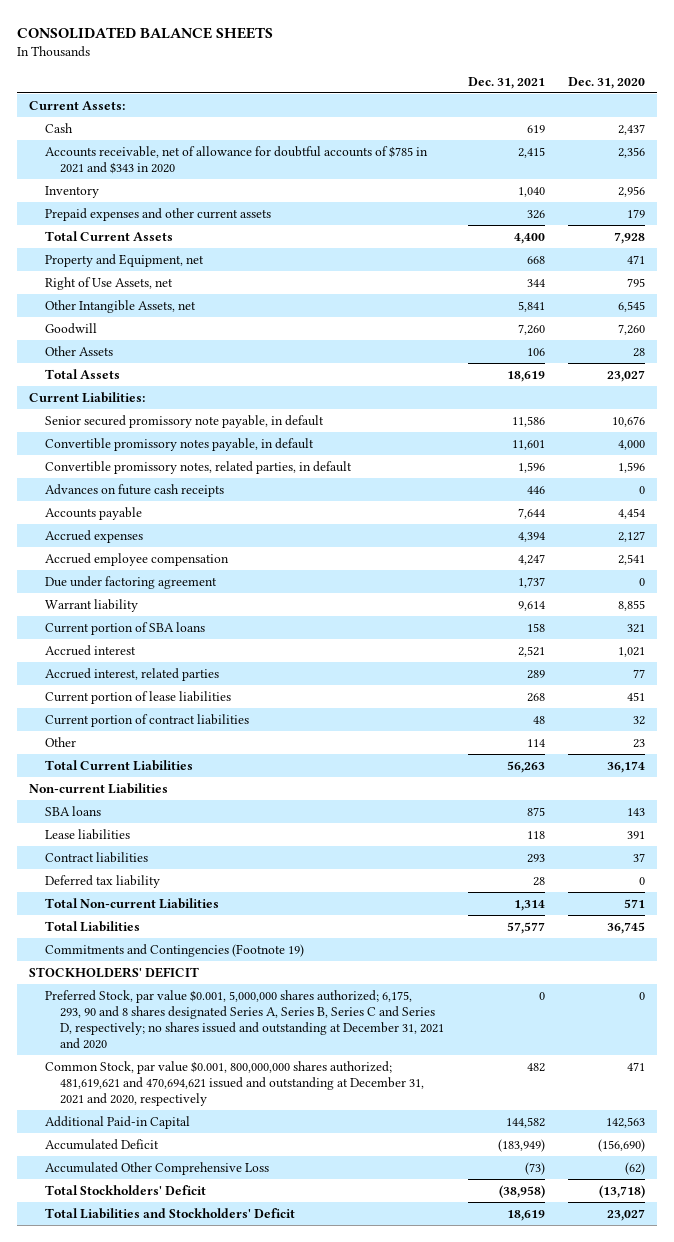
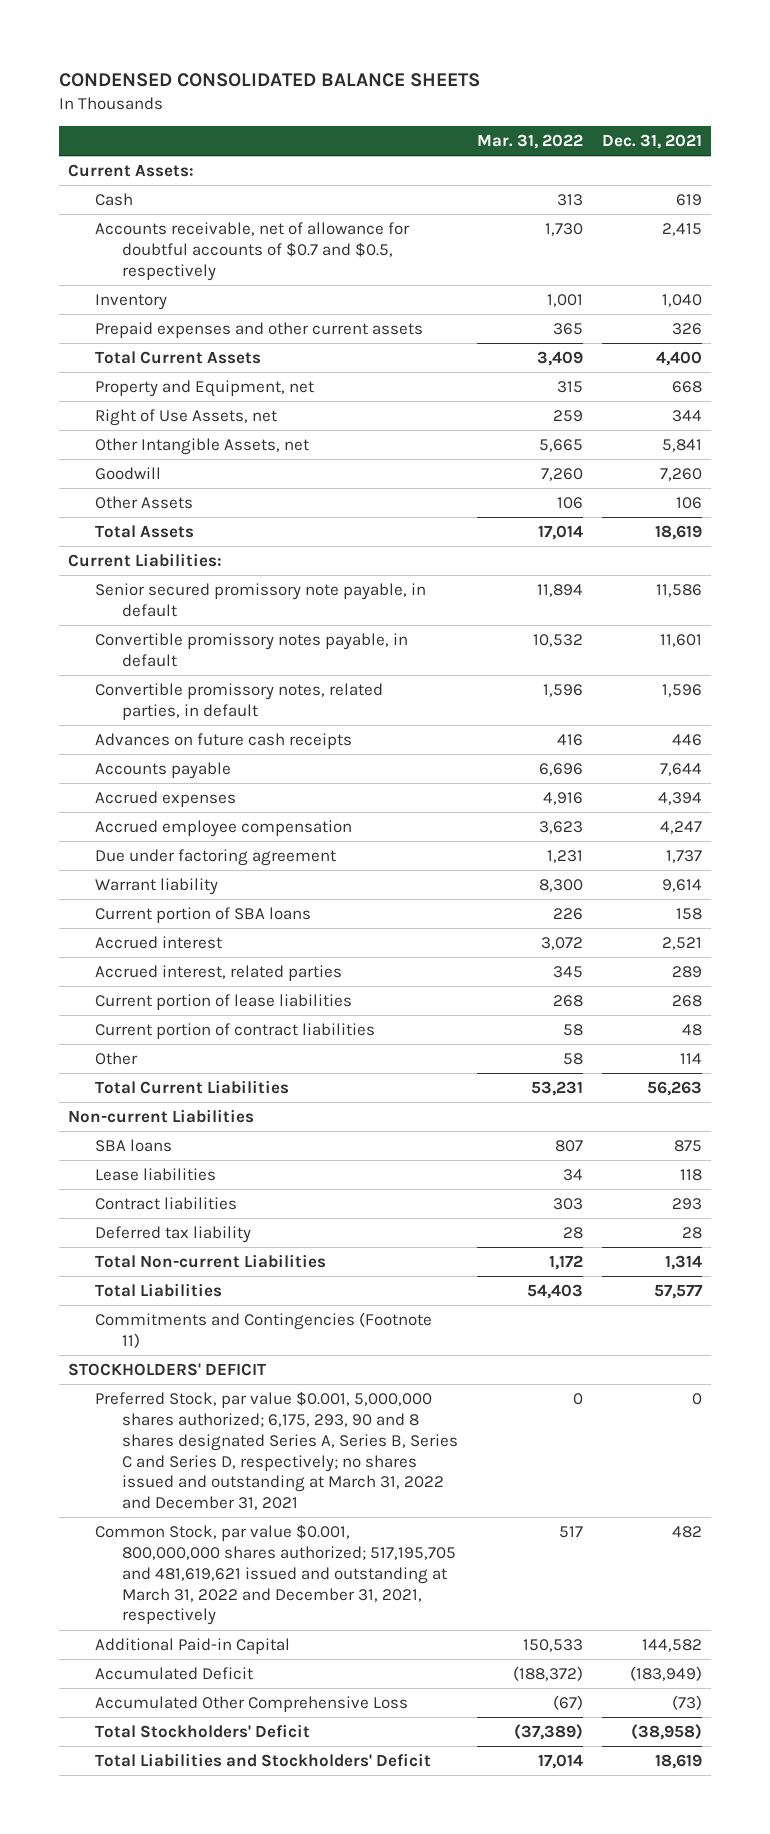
[16,26,273,39] CONSOLIDATED BALANCE SHEETS -> [58,72,480,87] CONDENSED CONSOLIDATED BALANCE SHEETS
[568,76,646,89] Dec. 31, 2020 -> none
none -> [476,133,583,149] Mar. 31, 2022
[44,145,428,174] Accounts receivable, net of allowance for doubtful accounts of $785 in 2021 and $343 in 2020 -> [95,222,411,281] Accounts receivable, net of allowance for doubtful accounts of $0.7 and $0.5, respectively
[44,943,304,957] Commitments and Contingencies (Footnote 19) -> [95,1312,433,1348] Commitments and Contingencies (Footnote 11)
[44,989,445,1049] Preferred Stock, par value $0.001, 5,000,000 shares authorized; 6,175, 293, 90 and 8 shares designated Series A, Series B, Series C and Series D, respectively; no shares issued and outstanding at December 31, 2021 and 2020 -> [95,1391,458,1511] Preferred Stock, par value $0.001, 5,000,000 shares authorized; 6,175, 293, 90 and 8 shares designated Series A, Series B, Series C and Series D, respectively; no shares issued and outstanding at March 31, 2022 and December 31, 2021
[44,1060,425,1106] Common Stock, par value $0.001, 800,000,000 shares authorized; 481,619,621 and 470,694,621 issued and outstanding at December 31, 2021 and 2020, respectively -> [95,1524,456,1626] Common Stock, par value $0.001, 800,000,000 shares authorized; 517,195,705 and 481,619,621 issued and outstanding at March 31, 2022 and December 31, 2021, respectively

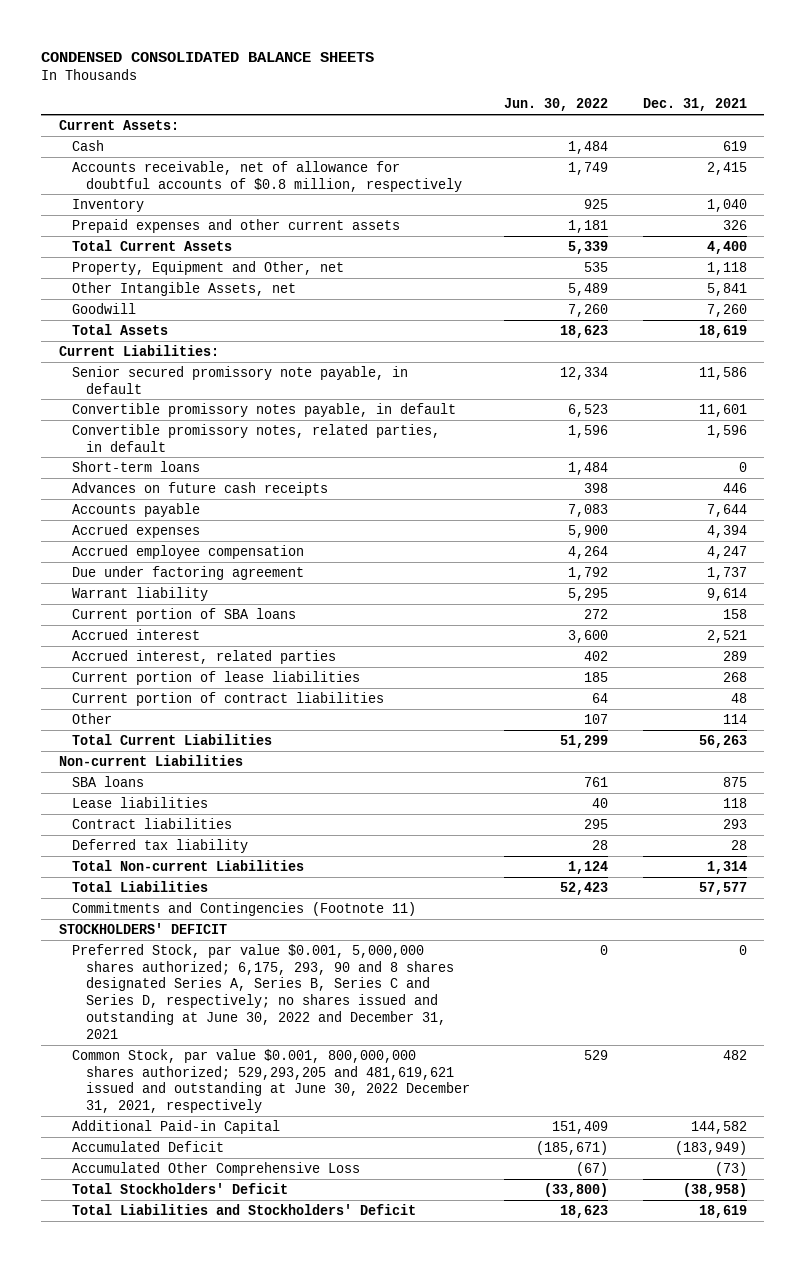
[476,133,583,149] Mar. 31, 2022 -> none
none -> [504,98,609,112] Jun. 30, 2022
[95,222,411,281] Accounts receivable, net of allowance for doubtful accounts of $0.7 and $0.5, respectively -> [72,160,462,192] Accounts receivable, net of allowance for doubtful accounts of $0.8 million, respectively
[95,409,278,427] Right of Use Assets, net -> none
[95,380,315,398] Property and Equipment, net -> [72,260,345,275] Property, Equipment and Other, net
[671,381,702,394] 668 -> [706,261,747,275] 1,118
[95,496,194,510] Other Assets -> none
none -> [72,460,201,472] Short-term loans
[95,1391,458,1511] Preferred Stock, par value $0.001, 5,000,000 shares authorized; 6,175, 293, 90 and 8 shares designated Series A, Series B, Series C and Series D, respectively; no shares issued and outstanding at March 31, 2022 and December 31, 2021 -> [72,943,454,1039] Preferred Stock, par value $0.001, 5,000,000 shares authorized; 6,175, 293, 90 and 8 shares designated Series A, Series B, Series C and Series D, respectively; no shares issued and outstanding at June 30, 2022 and December 31, 2021
[95,1524,456,1626] Common Stock, par value $0.001, 800,000,000 shares authorized; 517,195,705 and 481,619,621 issued and outstanding at March 31, 2022 and December 31, 2021, respectively -> [72,1048,470,1114] Common Stock, par value $0.001, 800,000,000 shares authorized; 529,293,205 and 481,619,621 issued and outstanding at June 30, 2022 December 31, 2021, respectively

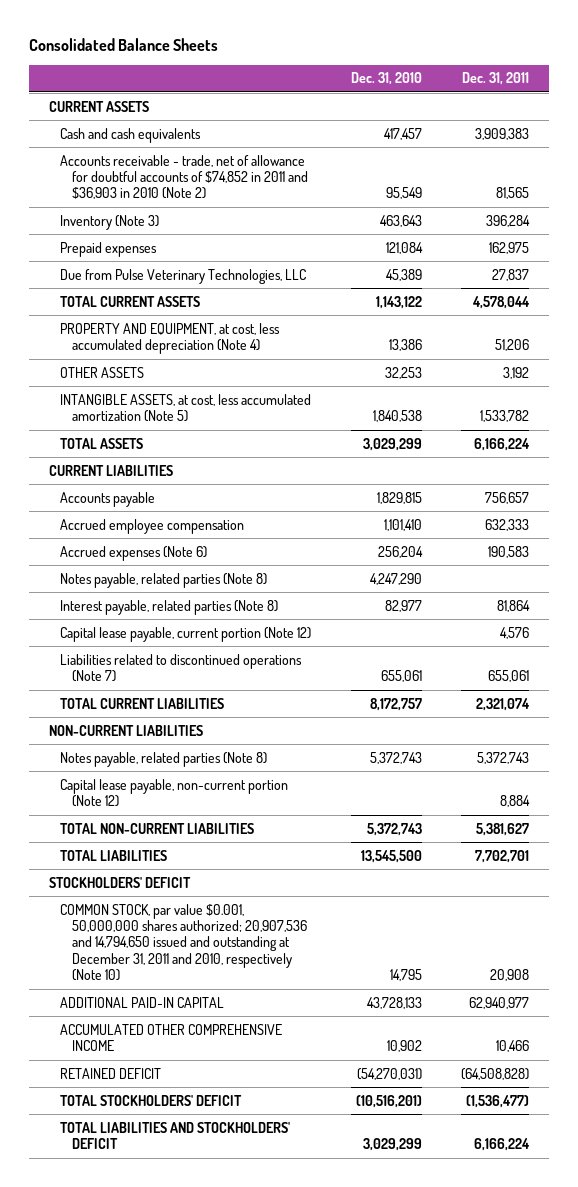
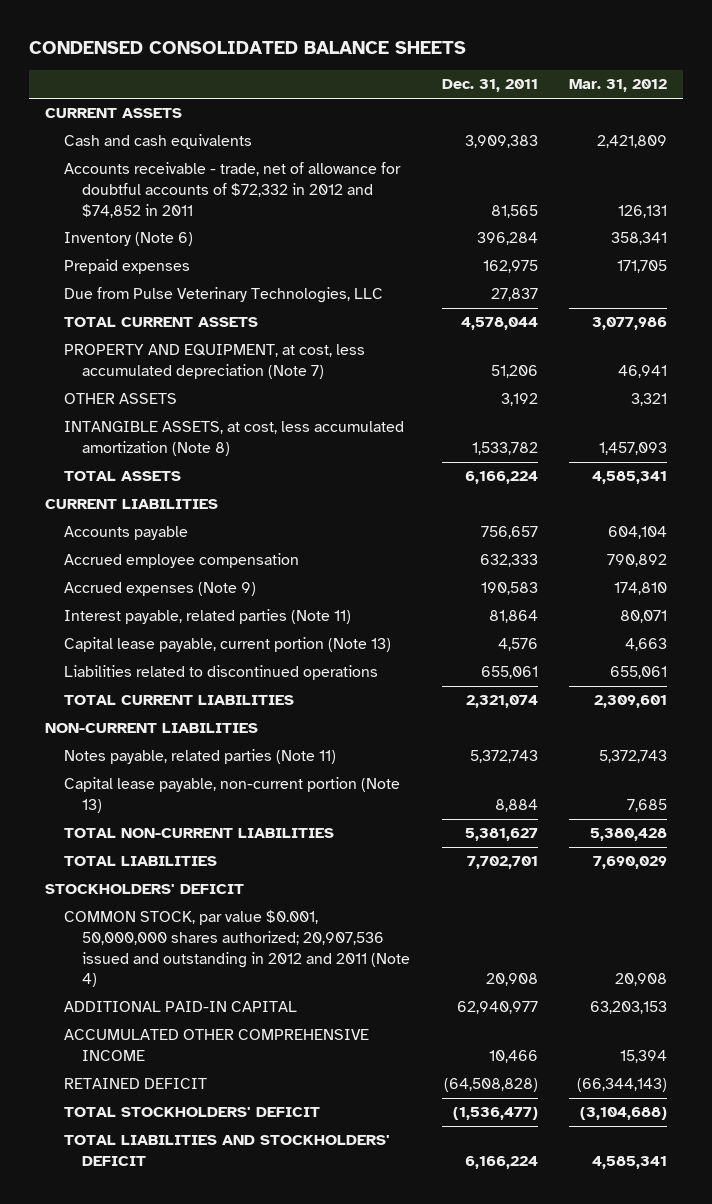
[28,37,218,51] Consolidated Balance Sheets -> [29,41,467,55] CONDENSED CONSOLIDATED BALANCE SHEETS
[350,72,422,86] Dec. 31, 2010 -> none
none -> [569,79,668,93] Mar. 31, 2012
[60,154,308,200] Accounts receivable - trade, net of allowance for doubtful accounts of $74,852 in 2011 and $36,903 in 2010 (Note 2) -> [63,162,401,218] Accounts receivable - trade, net of allowance for doubtful accounts of $72,332 in 2012 and $74,852 in 2011
[60,214,160,230] Inventory (Note 3) -> [63,232,193,247] Inventory (Note 6)
[60,322,281,355] PROPERTY AND EQUIPMENT, at cost, less accumulated depreciation (Note 4) -> [63,344,365,380] PROPERTY AND EQUIPMENT, at cost, less accumulated depreciation (Note 7)
[60,393,312,423] INTANGIBLE ASSETS, at cost, less accumulated amortization (Note 5) -> [63,421,404,457] INTANGIBLE ASSETS, at cost, less accumulated amortization (Note 8)
[60,572,268,588] Notes payable, related parties (Note 8) -> none
[60,545,208,561] Accrued expenses (Note 6) -> [63,582,256,597] Accrued expenses (Note 9)
[60,599,279,615] Interest payable, related parties (Note 8) -> [63,609,351,625] Interest payable, related parties (Note 11)
[60,626,312,642] Capital lease payable, current portion (Note 12) -> [63,637,391,653] Capital lease payable, current portion (Note 13)
[60,653,303,683] Liabilities related to discontinued operations (Note 7) -> [63,665,378,681] Liabilities related to discontinued operations
[60,751,268,767] Notes payable, related parties (Note 8) -> [63,749,336,765] Notes payable, related parties (Note 11)
[60,778,289,808] Capital lease payable, non-current portion (Note 12) -> [63,777,400,814] Capital lease payable, non-current portion (Note 13)
[60,903,307,982] COMMON STOCK, par value $0.001, 50,000,000 shares authorized; 20,907,536 and 14,794,650 issued and outstanding at December 31, 2011 and 2010, respectively (Note 10) -> [63,910,411,988] COMMON STOCK, par value $0.001, 50,000,000 shares authorized; 20,907,536 issued and outstanding in 2012 and 2011 (Note 4)

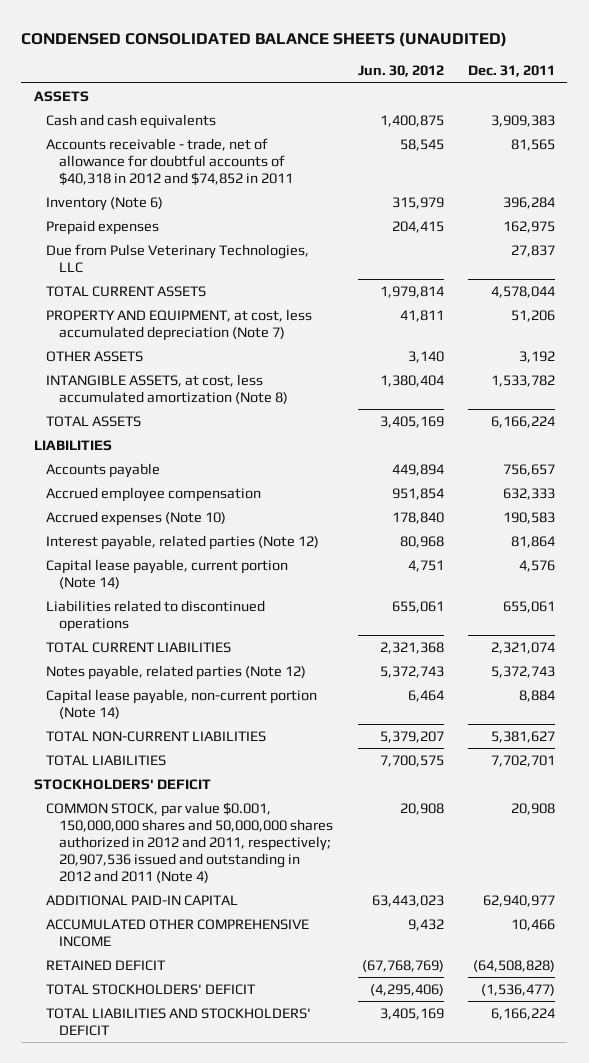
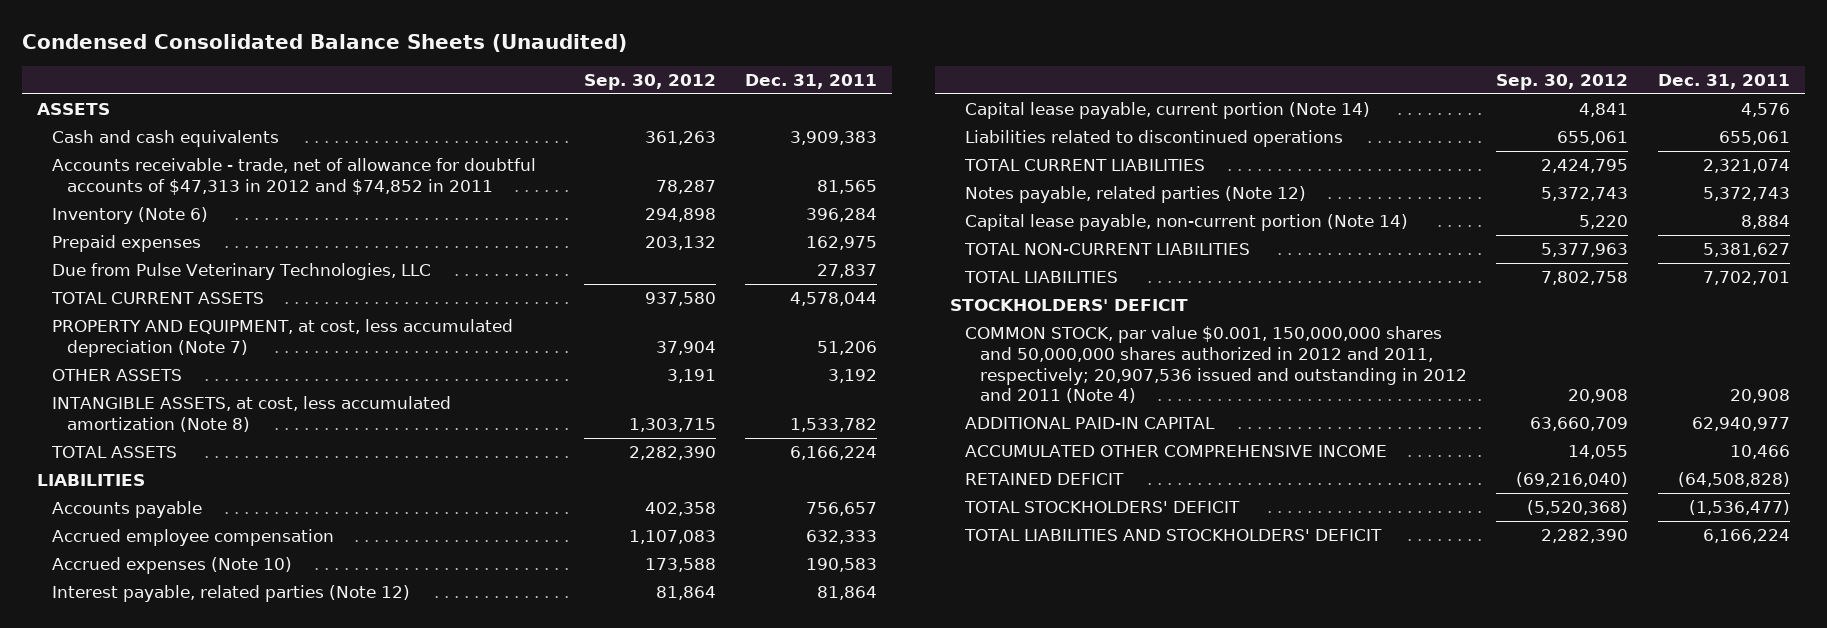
[21,31,508,47] CONDENSED CONSOLIDATED BALANCE SHEETS (UNAUDITED) -> [22,33,628,52] Condensed Consolidated Balance Sheets (Unaudited)
[357,65,444,78] Jun. 30, 2012 -> none
none -> [583,74,716,91] Sep. 30, 2012
[46,137,294,186] Accounts receivable - trade, net of allowance for doubtful accounts of $40,318 in 2012 and $74,852 in 2011 -> [52,158,537,195] Accounts receivable - trade, net of allowance for doubtful accounts of $47,313 in 2012 and $74,852 in 2011

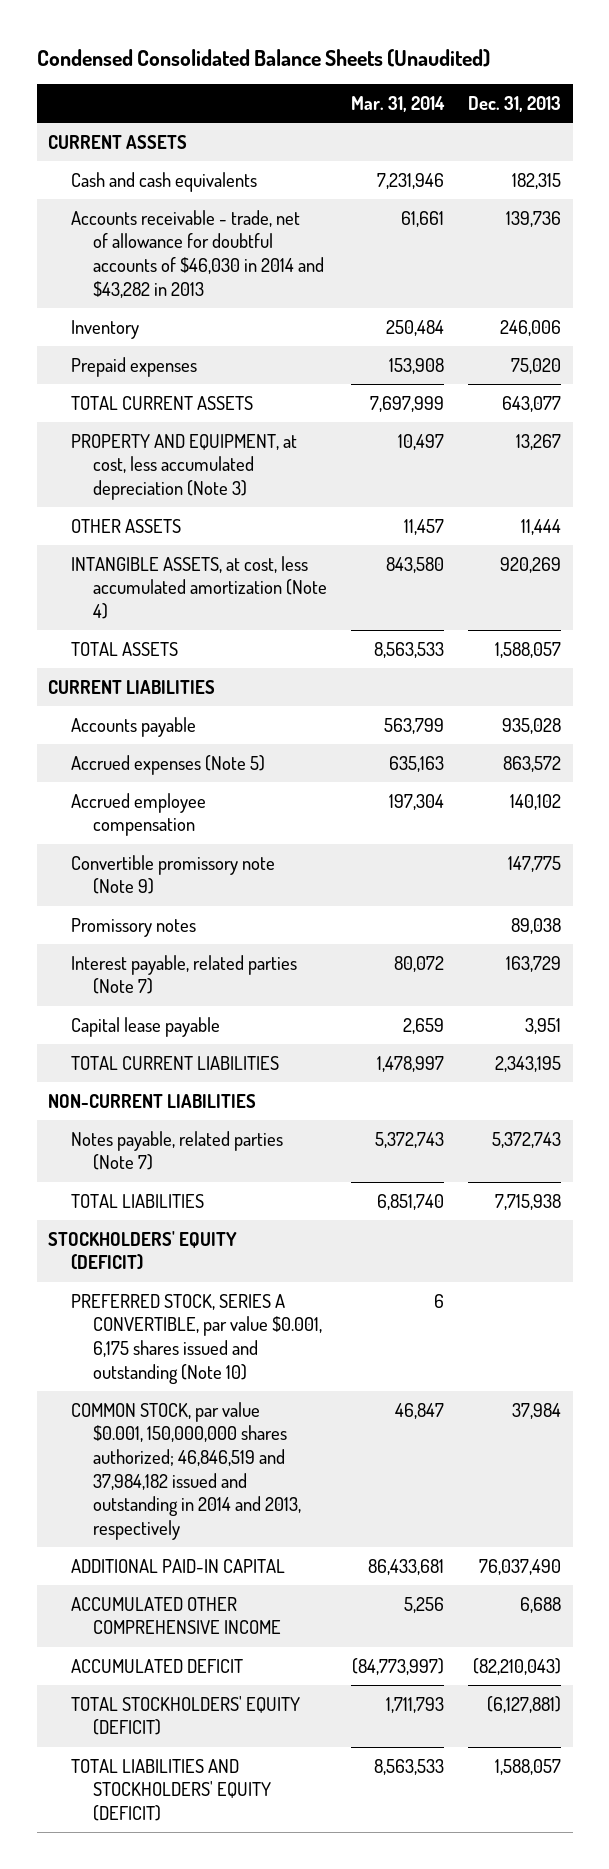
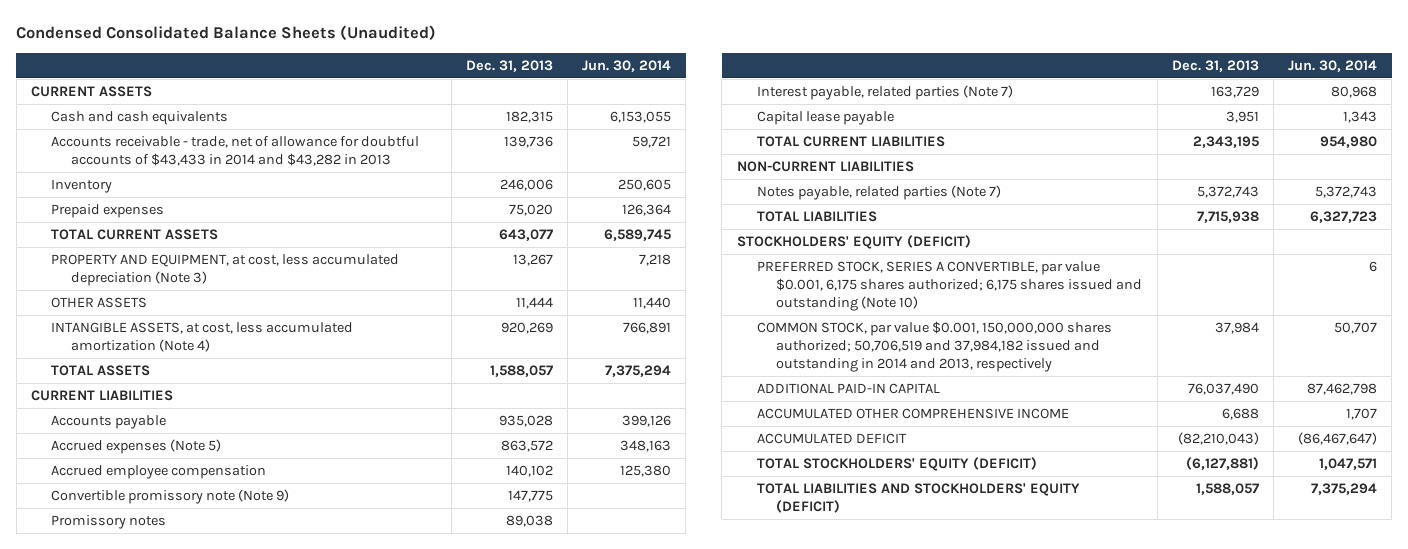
[350,96,445,113] Mar. 31, 2014 -> none
none -> [582,59,672,72] Jun. 30, 2014
[70,209,325,298] Accounts receivable - trade, net of allowance for doubtful accounts of $46,030 in 2014 and $43,282 in 2013 -> [50,136,419,167] Accounts receivable - trade, net of allowance for doubtful accounts of $43,433 in 2014 and $43,282 in 2013
[70,1293,323,1384] PREFERRED STOCK, SERIES A CONVERTIBLE, par value $0.001, 6,175 shares issued and outstanding (Note 10) -> [756,261,1143,312] PREFERRED STOCK, SERIES A CONVERTIBLE, par value $0.001, 6,175 shares authorized; 6,175 shares issued and outstanding (Note 10)
[70,1401,302,1540] COMMON STOCK, par value $0.001, 150,000,000 shares authorized; 46,846,519 and 37,984,182 issued and outstanding in 2014 and 2013, respectively -> [756,321,1112,373] COMMON STOCK, par value $0.001, 150,000,000 shares authorized; 50,706,519 and 37,984,182 issued and outstanding in 2014 and 2013, respectively

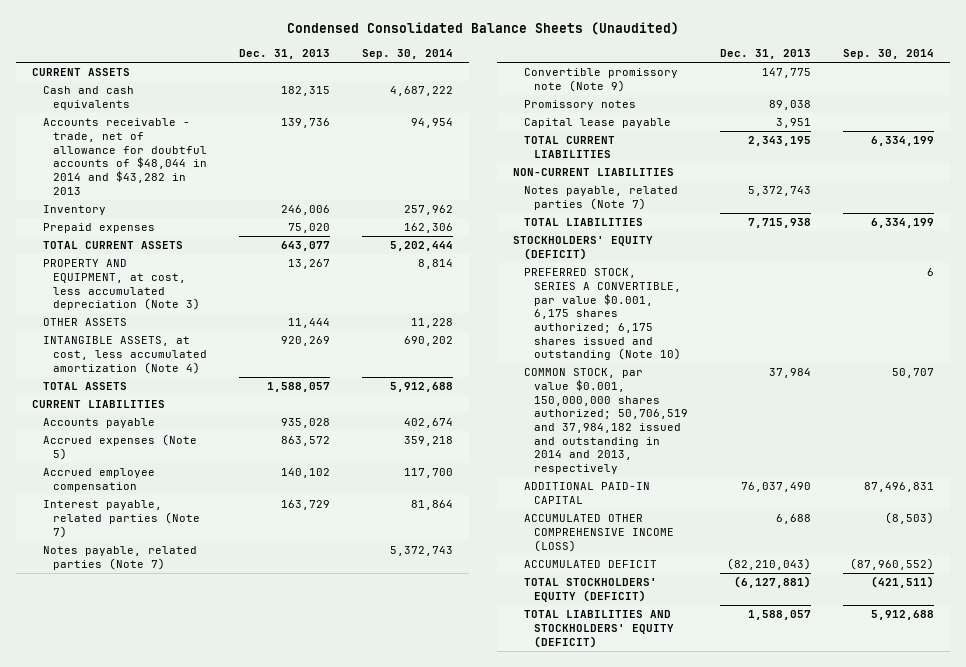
[582,59,672,72] Jun. 30, 2014 -> none
none -> [362,48,454,59] Sep. 30, 2014
[50,136,419,167] Accounts receivable - trade, net of allowance for doubtful accounts of $43,433 in 2014 and $43,282 in 2013 -> [42,118,208,195] Accounts receivable - trade, net of allowance for doubtful accounts of $48,044 in 2014 and $43,282 in 2013
[756,85,1013,101] Interest payable, related parties (Note 7) -> [42,500,201,538] Interest payable, related parties (Note 7)
none -> [42,546,197,570] Notes payable, related parties (Note 7)
[756,408,1069,420] ACCUMULATED OTHER COMPREHENSIVE INCOME -> [523,514,675,552] ACCUMULATED OTHER COMPREHENSIVE INCOME (LOSS)

